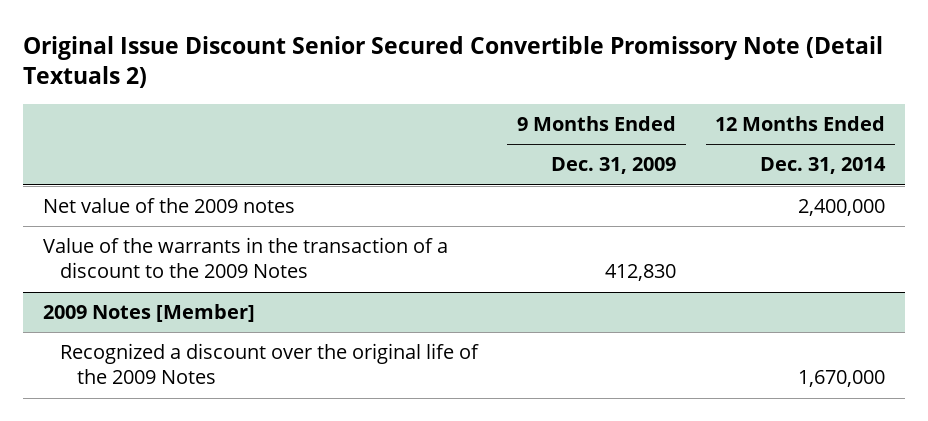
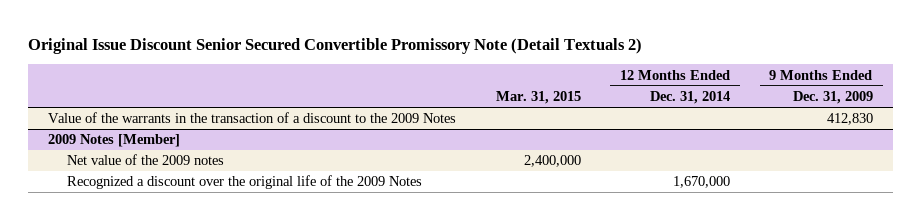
none -> [495,91,581,105] Mar. 31, 2015
[42,198,295,214] Net value of the 2009 notes -> none
none -> [66,154,224,166] Net value of the 2009 notes

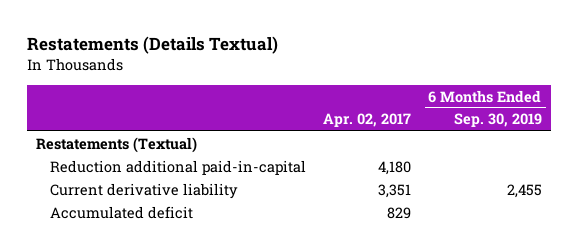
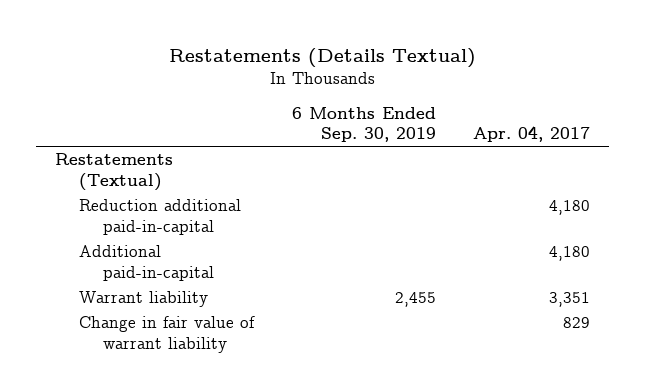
[323,113,412,128] Apr. 02, 2017 -> none
none -> [473,125,591,142] Apr. 04, 2017
none -> [79,245,214,281] Additional paid-in-capital
[50,182,239,199] Current derivative liability -> [79,291,209,308] Warrant liability
[50,205,194,219] Accumulated deficit -> [79,316,256,353] Change in fair value of warrant liability

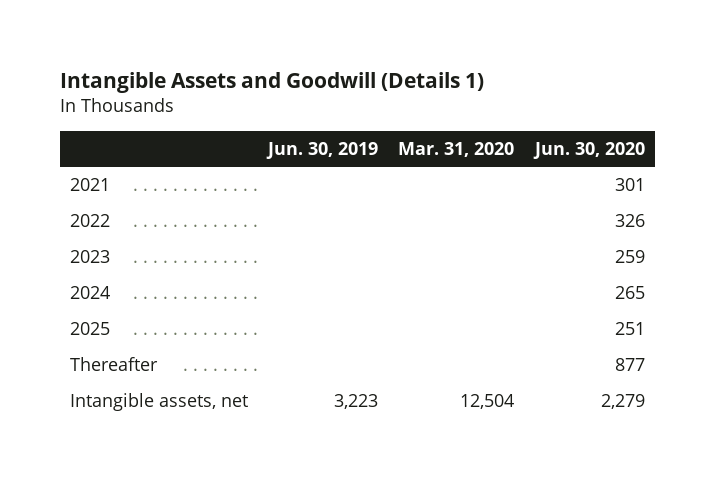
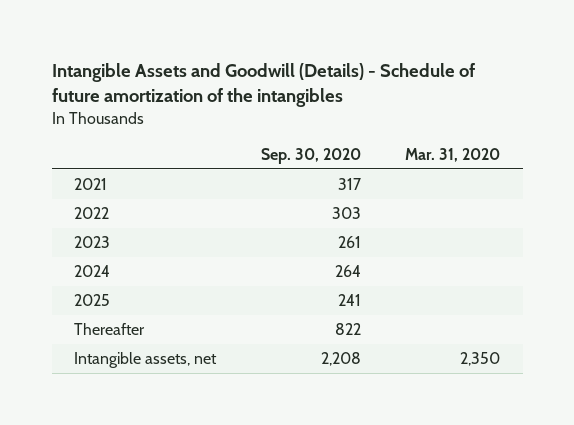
[59,72,484,94] Intangible Assets and Goodwill (Details 1) -> [51,62,475,107] Intangible Assets and Goodwill (Details) - Schedule of future amortization of the intangibles
[266,141,379,159] Jun. 30, 2019 -> none
[532,141,645,159] Jun. 30, 2020 -> none
none -> [260,148,361,165] Sep. 30, 2020
[460,394,515,410] 12,504 -> [460,352,501,367] 2,350

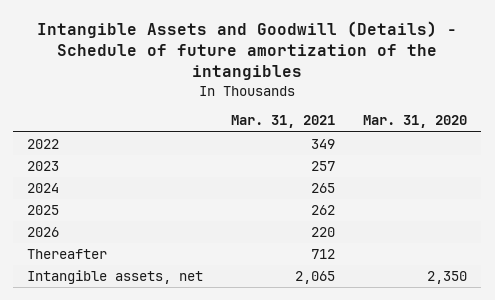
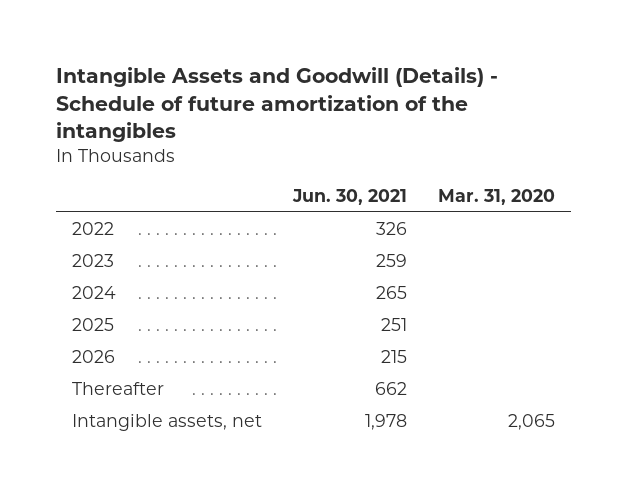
[231,115,336,129] Mar. 31, 2021 -> none
none -> [292,188,408,205] Jun. 30, 2021
[427,271,468,285] 2,350 -> [508,414,556,431] 2,065

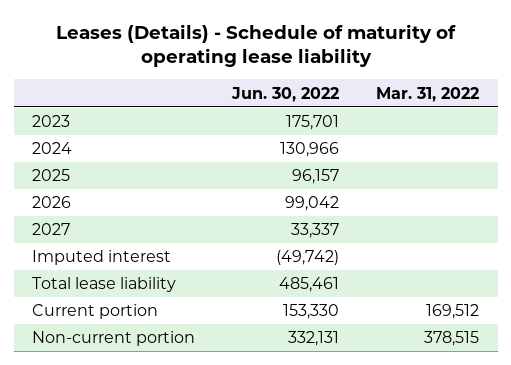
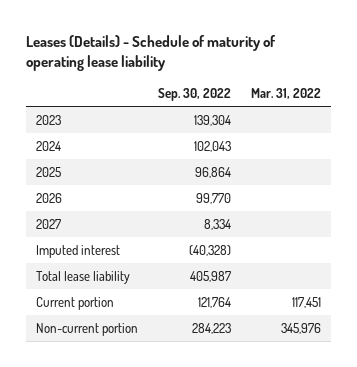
[231,86,340,102] Jun. 30, 2022 -> none
none -> [157,88,231,102] Sep. 30, 2022
[426,304,480,320] 169,512 -> [291,296,321,308] 117,451
[424,331,480,347] 378,515 -> [280,322,321,334] 345,976

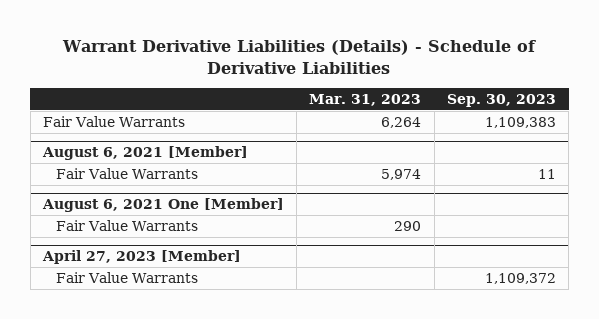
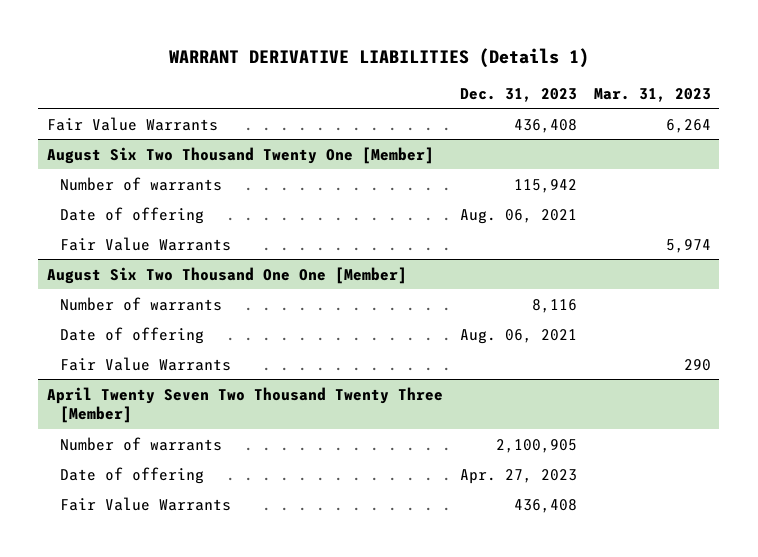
[62,39,537,74] Warrant Derivative Liabilities (Details) - Schedule of Derivative Liabilities -> [168,47,589,68] WARRANT DERIVATIVE LIABILITIES (Details 1)
[446,93,556,107] Sep. 30, 2023 -> none
none -> [459,87,577,102] Dec. 31, 2023
[41,146,248,161] August 6, 2021 [Member] -> [46,146,434,164] August Six Two Thousand Twenty One [Member]
none -> [59,176,222,191] Number of warrants
none -> [59,206,204,224] Date of offering
[41,198,284,213] August 6, 2021 One [Member] -> [46,266,407,284] August Six Two Thousand One One [Member]
none -> [59,296,222,311] Number of warrants
none -> [59,326,204,344] Date of offering
[41,250,241,265] April 27, 2023 [Member] -> [46,386,443,424] April Twenty Seven Two Thousand Twenty Three [Member]
none -> [59,436,222,451] Number of warrants
none -> [59,466,204,484] Date of offering

